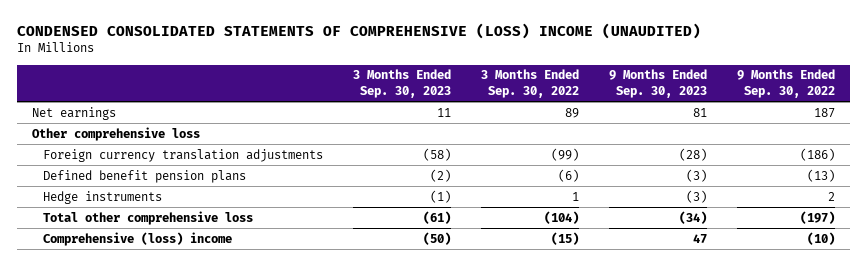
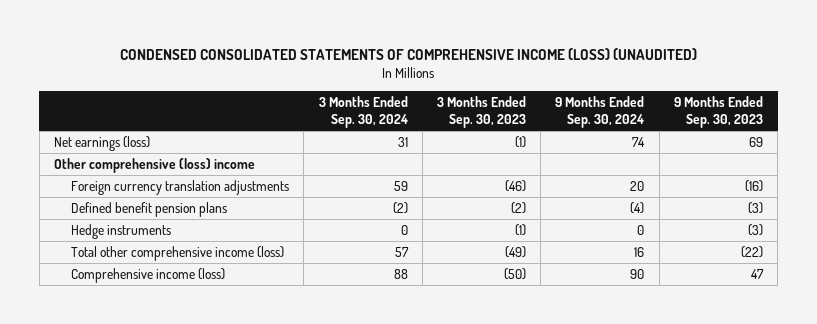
[17,23,702,40] CONDENSED CONSOLIDATED STATEMENTS OF COMPREHENSIVE (LOSS) INCOME (UNAUDITED) -> [120,48,698,61] CONDENSED CONSOLIDATED STATEMENTS OF COMPREHENSIVE INCOME (LOSS) (UNAUDITED)
[480,69,579,98] 3 Months Ended Sep. 30, 2022 -> none
[737,69,836,98] 9 Months Ended Sep. 30, 2022 -> none
none -> [318,96,408,129] 3 Months Ended Sep. 30, 2024
none -> [555,96,645,129] 9 Months Ended Sep. 30, 2024
[32,106,117,120] Net earnings -> [54,135,151,151] Net earnings (loss)
[436,107,451,117] 11 -> [515,135,527,148] (1)
[693,107,708,117] 81 -> [748,136,763,147] 69
[32,126,201,141] Other comprehensive loss -> [54,157,256,173] Other comprehensive (loss) income
[422,147,451,161] (58) -> [505,179,527,192] (46)
[679,147,708,161] (28) -> [744,179,763,192] (16)
[42,210,253,225] Total other comprehensive loss -> [71,245,285,261] Total other comprehensive income (loss)
[422,210,451,224] (61) -> [505,245,527,258] (49)
[679,210,708,224] (34) -> [740,245,763,258] (22)
[42,231,232,246] Comprehensive (loss) income -> [71,267,226,283] Comprehensive income (loss)

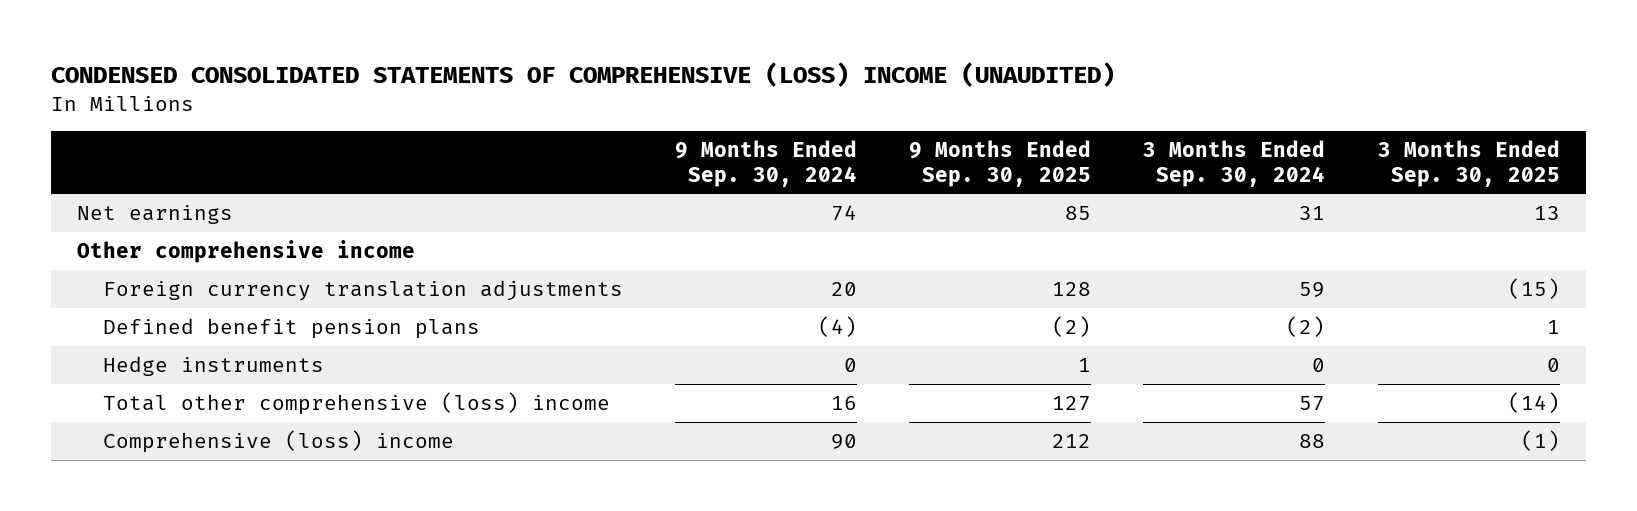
[120,48,698,61] CONDENSED CONSOLIDATED STATEMENTS OF COMPREHENSIVE INCOME (LOSS) (UNAUDITED) -> [51,62,1116,88] CONDENSED CONSOLIDATED STATEMENTS OF COMPREHENSIVE (LOSS) INCOME (UNAUDITED)
[437,96,527,129] 3 Months Ended Sep. 30, 2023 -> none
[673,96,763,129] 9 Months Ended Sep. 30, 2023 -> none
none -> [909,140,1092,187] 9 Months Ended Sep. 30, 2025
none -> [1377,140,1560,187] 3 Months Ended Sep. 30, 2025
[54,135,151,151] Net earnings (loss) -> [77,204,234,224] Net earnings
[54,157,256,173] Other comprehensive (loss) income -> [77,239,416,263] Other comprehensive income
[71,245,285,261] Total other comprehensive income (loss) -> [102,391,610,415] Total other comprehensive (loss) income
[71,267,226,283] Comprehensive income (loss) -> [102,429,454,453] Comprehensive (loss) income

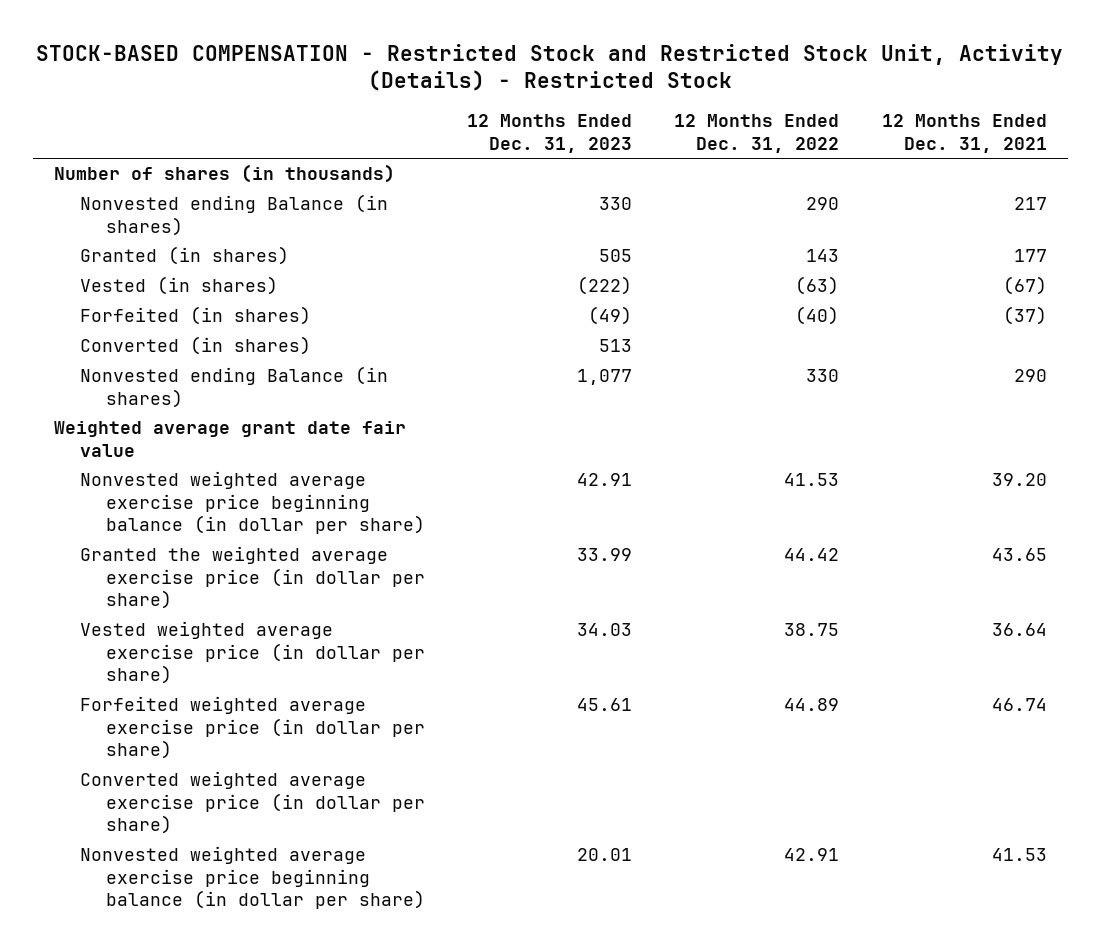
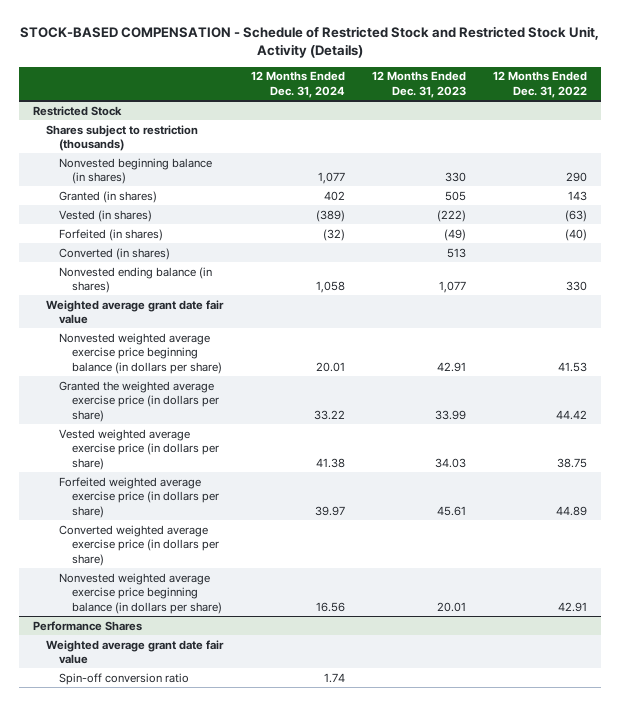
[36,43,1064,92] STOCK-BASED COMPENSATION - Restricted Stock and Restricted Stock Unit, Activity (Details) - Restricted Stock -> [20,26,600,59] STOCK-BASED COMPENSATION - Schedule of Restricted Stock and Restricted Stock Unit, Activity (Details)
[881,114,1047,153] 12 Months Ended Dec. 31, 2021 -> none
none -> [250,71,345,98] 12 Months Ended Dec. 31, 2024
none -> [32,105,122,116] Restricted Stock
[54,164,396,184] Number of shares (in thousands) -> [46,124,199,152] Shares subject to restriction (thousands)
[80,194,389,236] Nonvested ending Balance (in shares) -> [59,157,213,185] Nonvested beginning balance (in shares)
[80,366,389,408] Nonvested ending Balance (in shares) -> [59,266,213,294] Nonvested ending balance (in shares)
[80,471,425,535] Nonvested weighted average exercise price beginning balance (in dollar per share) -> [59,332,223,374] Nonvested weighted average exercise price beginning balance (in dollars per share)
[80,546,425,610] Granted the weighted average exercise price (in dollar per share) -> [59,380,220,422] Granted the weighted average exercise price (in dollars per share)
[80,621,425,685] Vested weighted average exercise price (in dollar per share) -> [59,428,220,470] Vested weighted average exercise price (in dollars per share)
[80,696,425,760] Forfeited weighted average exercise price (in dollar per share) -> [59,476,220,518] Forfeited weighted average exercise price (in dollars per share)
[80,771,425,835] Converted weighted average exercise price (in dollar per share) -> [59,524,220,566] Converted weighted average exercise price (in dollars per share)
[80,846,425,910] Nonvested weighted average exercise price beginning balance (in dollar per share) -> [59,572,223,614] Nonvested weighted average exercise price beginning balance (in dollars per share)
none -> [32,620,142,631] Performance Shares
none -> [46,639,225,665] Weighted average grant date fair value
none -> [59,672,190,685] Spin-off conversion ratio

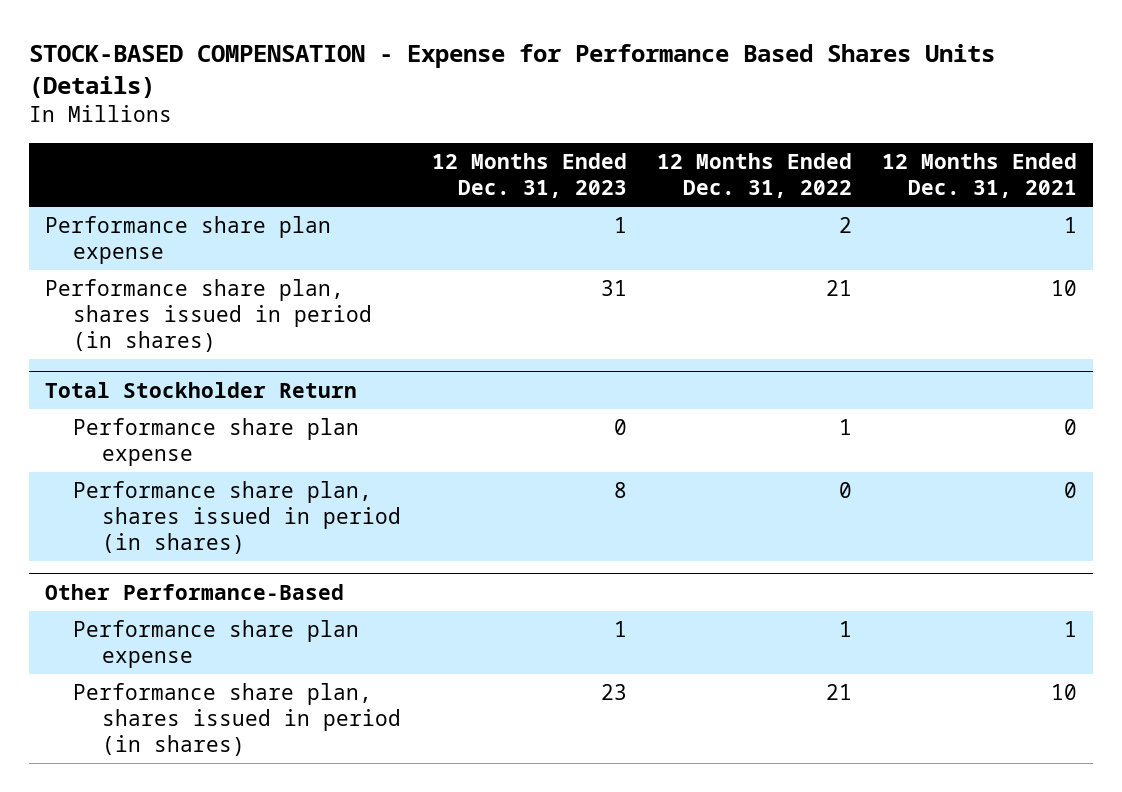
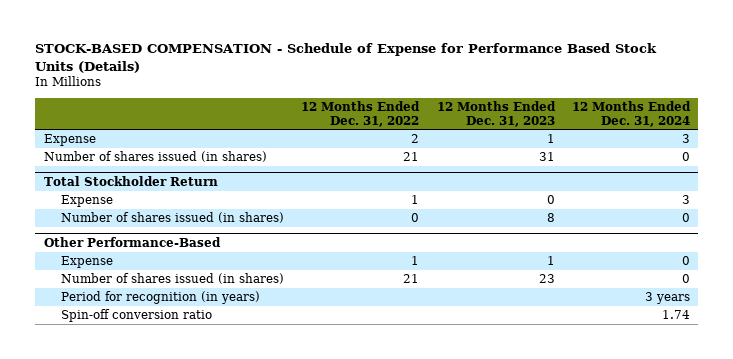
[29,43,996,98] STOCK-BASED COMPENSATION - Expense for Performance Based Shares Units (Details) -> [35,42,658,73] STOCK-BASED COMPENSATION - Schedule of Expense for Performance Based Stock Units (Details)
[882,153,1078,198] 12 Months Ended Dec. 31, 2021 -> none
none -> [571,100,691,127] 12 Months Ended Dec. 31, 2024
[44,216,331,265] Performance share plan expense -> [43,133,96,146] Expense
[44,279,373,352] Performance share plan, shares issued in period (in shares) -> [43,150,267,162] Number of shares issued (in shares)
[73,418,360,467] Performance share plan expense -> [61,194,114,207] Expense
[73,481,402,554] Performance share plan, shares issued in period (in shares) -> [61,211,285,223] Number of shares issued (in shares)
[73,620,360,669] Performance share plan expense -> [61,255,114,268] Expense
[73,683,402,756] Performance share plan, shares issued in period (in shares) -> [61,272,285,284] Number of shares issued (in shares)
none -> [61,290,261,304] Period for recognition (in years)
none -> [61,308,213,322] Spin-off conversion ratio

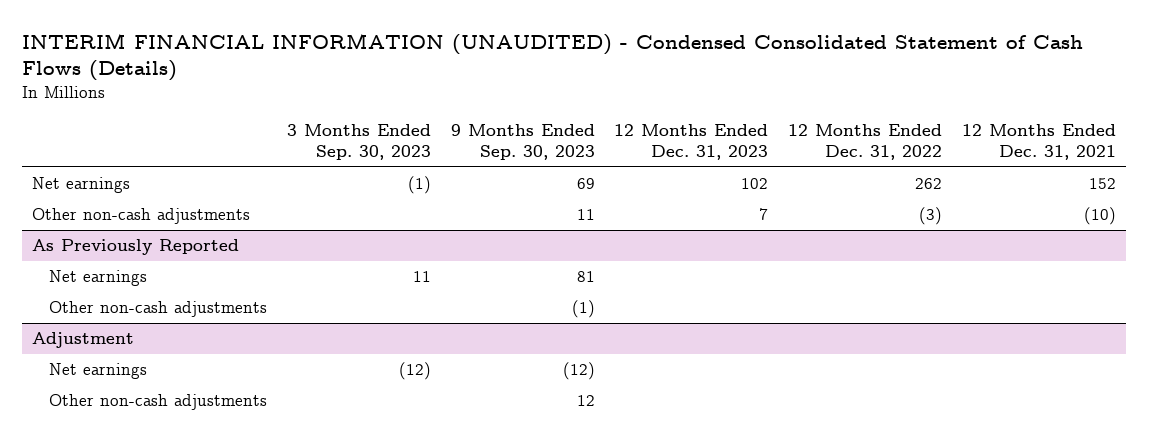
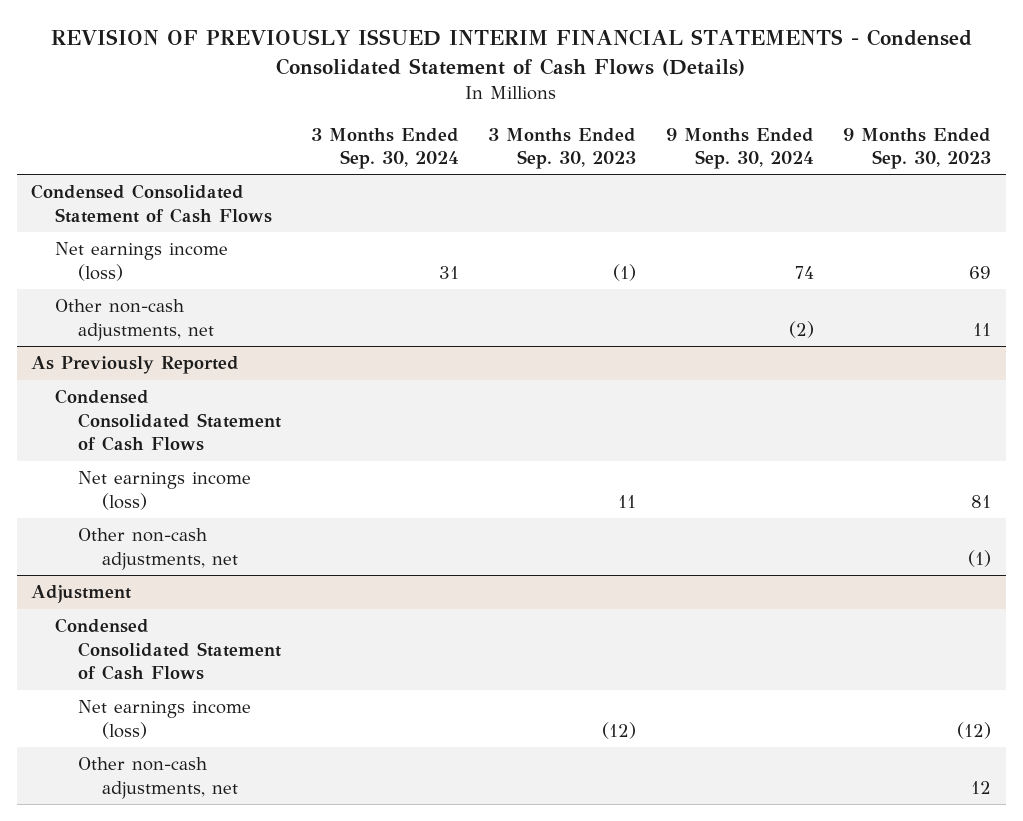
[22,32,1084,82] INTERIM FINANCIAL INFORMATION (UNAUDITED) - Condensed Consolidated Statement of Cash Flows (Details) -> [51,29,973,76] REVISION OF PREVIOUSLY ISSUED INTERIM FINANCIAL STATEMENTS - Condensed Consolidated Statement of Cash Flows (Details)
[614,124,769,161] 12 Months Ended Dec. 31, 2023 -> none
[788,124,943,161] 12 Months Ended Dec. 31, 2022 -> none
[962,124,1117,161] 12 Months Ended Dec. 31, 2021 -> none
none -> [310,127,459,169] 3 Months Ended Sep. 30, 2024
none -> [665,127,814,169] 9 Months Ended Sep. 30, 2024
none -> [31,184,272,223] Condensed Consolidated Statement of Cash Flows
[32,177,131,194] Net earnings -> [54,242,228,281] Net earnings income (loss)
[32,208,251,225] Other non-cash adjustments -> [54,299,215,341] Other non-cash adjustments, net
none -> [54,389,282,452] Condensed Consolidated Statement of Cash Flows
[48,270,147,287] Net earnings -> [78,471,252,510] Net earnings income (loss)
[48,301,267,318] Other non-cash adjustments -> [78,528,238,570] Other non-cash adjustments, net
none -> [54,618,282,681] Condensed Consolidated Statement of Cash Flows
[48,363,147,380] Net earnings -> [78,700,252,739] Net earnings income (loss)
[48,394,267,411] Other non-cash adjustments -> [78,757,238,799] Other non-cash adjustments, net

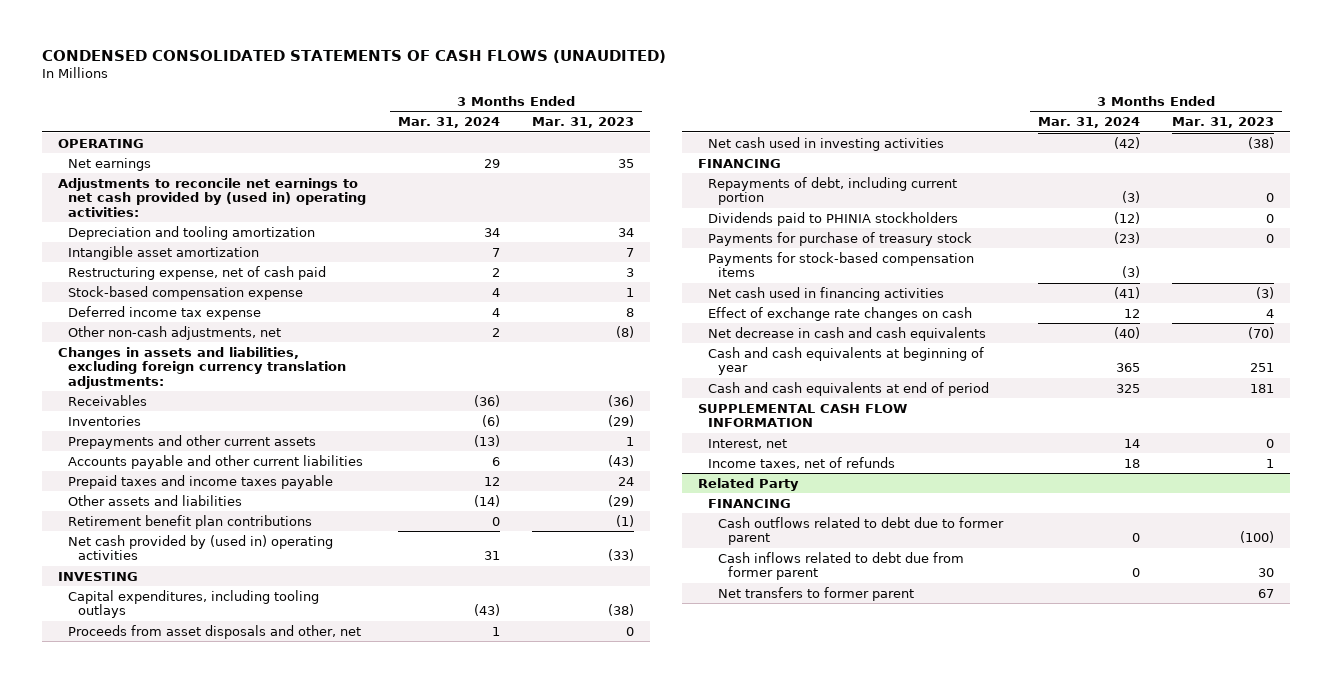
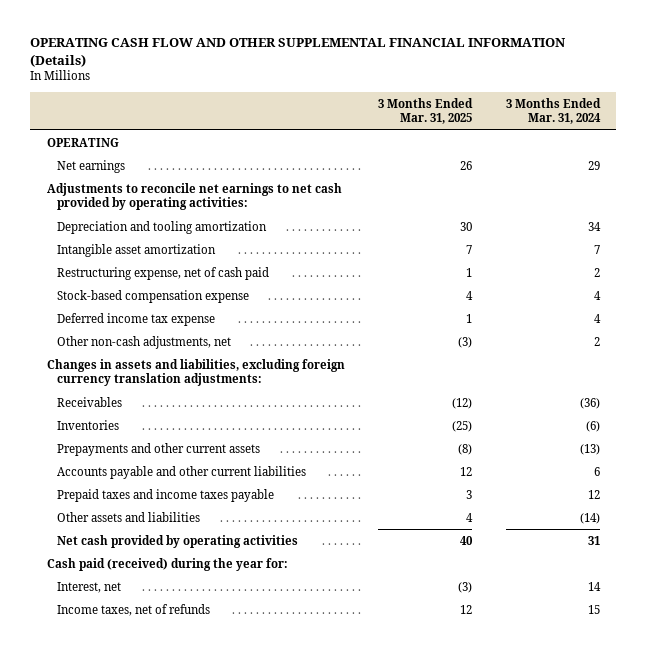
[41,50,666,64] CONDENSED CONSOLIDATED STATEMENTS OF CASH FLOWS (UNAUDITED) -> [29,38,566,68] OPERATING CASH FLOW AND OTHER SUPPLEMENTAL FINANCIAL INFORMATION (Details)
[532,116,635,128] Mar. 31, 2023 -> none
none -> [378,97,474,124] 3 Months Ended Mar. 31, 2025
[57,177,366,217] Adjustments to reconcile net earnings to net cash provided by (used in) operating activities: -> [46,182,342,211] Adjustments to reconcile net earnings to net cash provided by operating activities:
[67,514,312,529] Retirement benefit plan contributions -> none
[57,571,138,581] INVESTING -> none
[67,589,319,619] Capital expenditures, including tooling outlays -> none
[67,624,361,639] Proceeds from asset disposals and other, net -> none
[707,136,944,151] Net cash used in investing activities -> none
[697,158,781,168] FINANCING -> none
[707,176,957,206] Repayments of debt, including current portion -> none
[707,211,958,226] Dividends paid to PHINIA stockholders -> none
[707,231,972,246] Payments for purchase of treasury stock -> none
[707,251,974,278] Payments for stock-based compensation items -> none
[707,286,944,301] Net cash used in financing activities -> none
[707,306,972,321] Effect of exchange rate changes on cash -> none
[707,326,986,341] Net decrease in cash and cash equivalents -> none
[707,346,984,376] Cash and cash equivalents at beginning of year -> none
[707,381,989,396] Cash and cash equivalents at end of period -> none
[697,403,907,428] SUPPLEMENTAL CASH FLOW INFORMATION -> none
[67,534,333,561] Net cash provided by (used in) operating activities -> [56,534,298,548] Net cash provided by operating activities
none -> [46,557,288,571] Cash paid (received) during the year for:
[697,477,799,491] Related Party -> none
[707,498,791,508] FINANCING -> none
[717,516,1004,546] Cash outflows related to debt due to former parent -> none
[717,551,964,581] Cash inflows related to debt due from former parent -> none
[717,586,914,601] Net transfers to former parent -> none
[1124,458,1141,468] 18 -> [587,604,600,614] 15

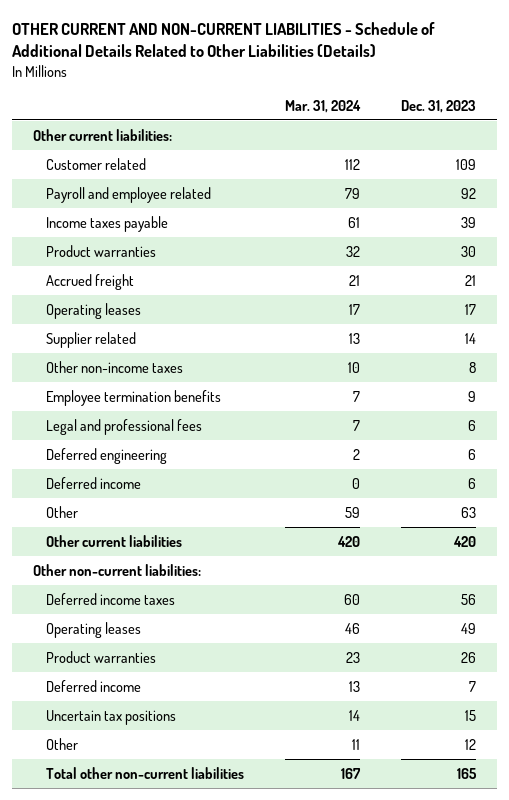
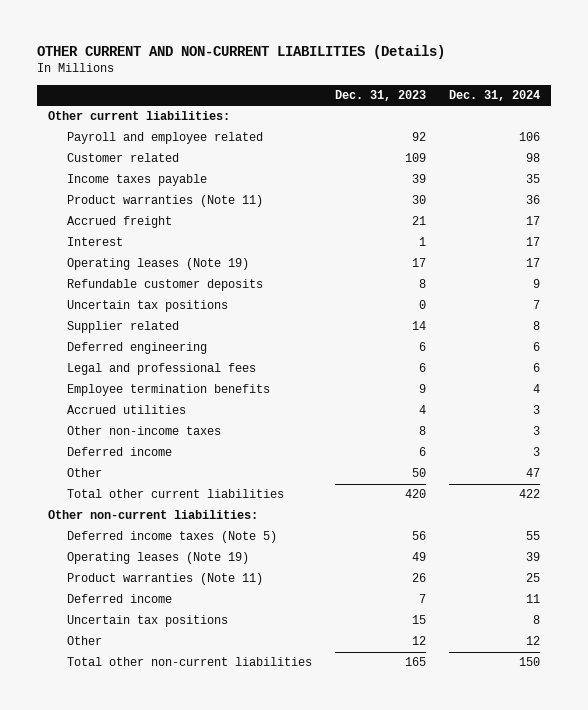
[12,21,436,58] OTHER CURRENT AND NON-CURRENT LIABILITIES - Schedule of Additional Details Related to Other Liabilities (Details) -> [36,44,445,59] OTHER CURRENT AND NON-CURRENT LIABILITIES (Details)
[285,99,362,113] Mar. 31, 2024 -> none
none -> [448,89,540,101] Dec. 31, 2024
[46,157,147,170] Customer related -> [67,153,180,163] Customer related
[46,244,157,257] Product warranties -> [67,195,264,208] Product warranties (Note 11)
none -> [67,237,124,247] Interest
[46,302,142,319] Operating leases -> [67,258,250,271] Operating leases (Note 19)
none -> [67,279,264,292] Refundable customer deposits
none -> [67,300,229,313] Uncertain tax positions
[46,418,203,435] Legal and professional fees -> [67,363,257,376] Legal and professional fees
[46,389,222,406] Employee termination benefits -> [67,384,271,397] Employee termination benefits
none -> [67,405,187,415] Accrued utilities
[46,360,184,373] Other non-income taxes -> [67,426,222,436] Other non-income taxes
[461,506,477,518] 63 -> [411,468,426,478] 50
[46,534,183,547] Other current liabilities -> [67,489,285,499] Total other current liabilities
[46,592,176,605] Deferred income taxes -> [67,531,278,544] Deferred income taxes (Note 5)
[46,621,142,638] Operating leases -> [67,552,250,565] Operating leases (Note 19)
[46,650,157,663] Product warranties -> [67,573,264,586] Product warranties (Note 11)

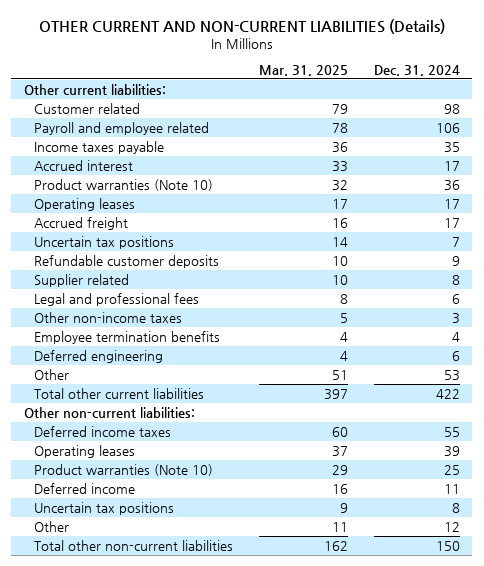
[334,89,426,101] Dec. 31, 2023 -> none
none -> [258,64,348,76] Mar. 31, 2025
[67,132,264,145] Payroll and employee related -> [34,121,210,135] Payroll and employee related
none -> [34,159,134,171] Accrued interest
[67,195,264,208] Product warranties (Note 11) -> [34,178,214,191] Product warranties (Note 10)
none -> [34,197,136,211] Operating leases
[67,237,124,247] Interest -> none
[67,258,250,271] Operating leases (Note 19) -> none
[67,279,264,292] Refundable customer deposits -> [34,254,220,268] Refundable customer deposits
[67,405,187,415] Accrued utilities -> none
[67,447,173,457] Deferred income -> none
[67,384,271,397] Employee termination benefits -> [34,330,221,344] Employee termination benefits
[67,342,208,355] Deferred engineering -> [34,349,164,363] Deferred engineering
[525,468,540,478] 47 -> [443,369,460,381] 53
[67,531,278,544] Deferred income taxes (Note 5) -> [34,425,172,437] Deferred income taxes
[67,552,250,565] Operating leases (Note 19) -> [34,444,136,458] Operating leases
[67,573,264,586] Product warranties (Note 11) -> [34,463,214,476] Product warranties (Note 10)

